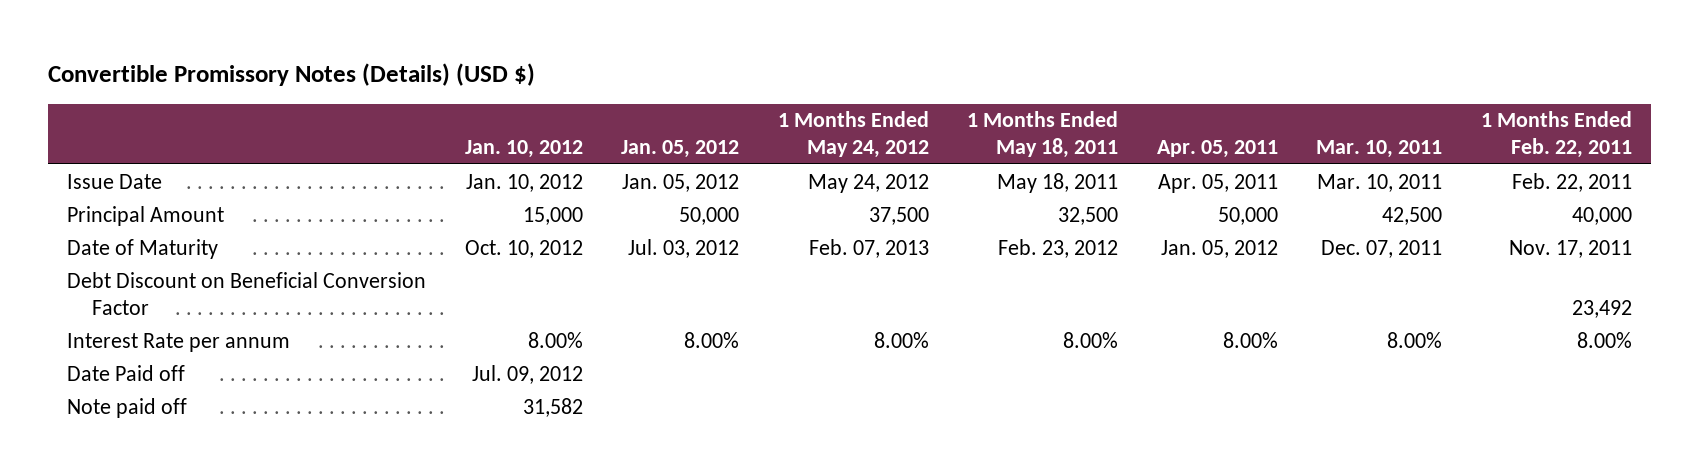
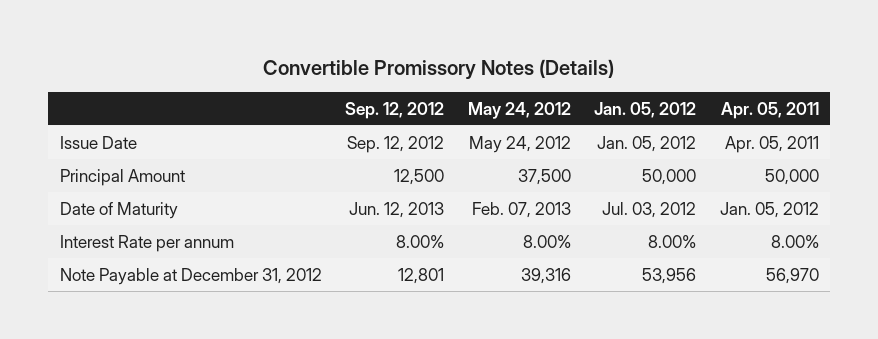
[47,62,535,86] Convertible Promissory Notes (Details) (USD $) -> [263,58,615,80] Convertible Promissory Notes (Details)
[464,140,583,159] Jan. 10, 2012 -> none
[777,111,929,159] 1 Months Ended May 24, 2012 -> none
[967,111,1119,159] 1 Months Ended May 18, 2011 -> none
[1316,140,1443,159] Mar. 10, 2011 -> none
[1480,111,1632,159] 1 Months Ended Feb. 22, 2011 -> none
none -> [345,101,445,119] Sep. 12, 2012
none -> [467,101,571,119] May 24, 2012
[66,271,426,315] Debt Discount on Beneficial Conversion Factor -> none
[66,364,185,381] Date Paid off -> none
[66,397,187,418] Note paid off -> none
none -> [59,267,322,285] Note Payable at December 31, 2012

